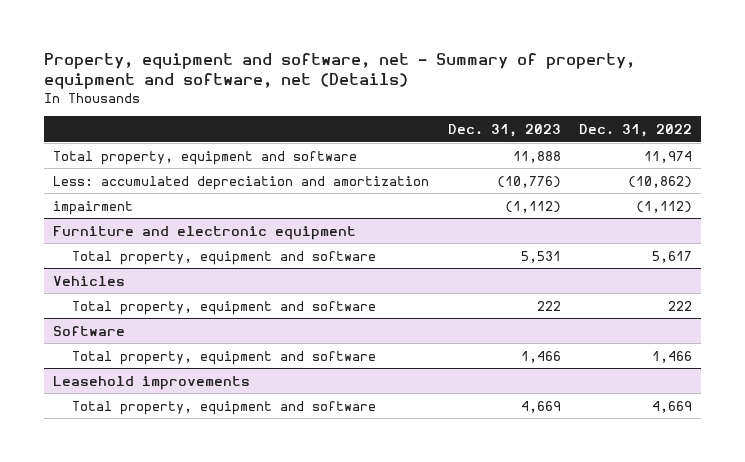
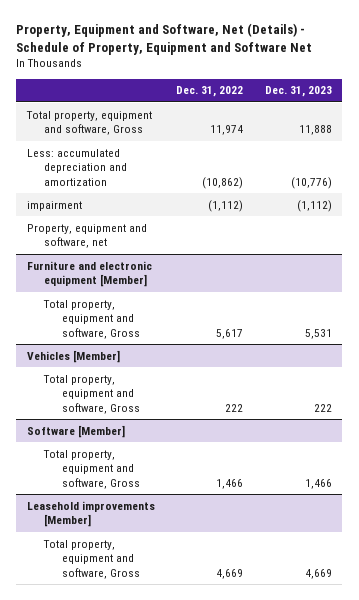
[44,52,636,90] Property, equipment and software, net - Summary of property, equipment and software, net (Details) -> [16,22,313,55] Property, Equipment and Software, Net (Details) - Schedule of Property, Equipment and Software Net
[53,150,358,165] Total property, equipment and software -> [25,110,152,136] Total property, equipment and software, Gross
none -> [26,223,147,249] Property, equipment and software, net
[53,225,357,240] Furniture and electronic equipment -> [26,260,152,288] Furniture and electronic equipment [Member]
[72,250,377,265] Total property, equipment and software -> [43,299,141,339] Total property, equipment and software, Gross
[53,275,126,286] Vehicles -> [26,349,120,363] Vehicles [Member]
[72,300,377,315] Total property, equipment and software -> [43,374,141,414] Total property, equipment and software, Gross
[53,325,126,336] Software -> [26,424,125,438] Software [Member]
[72,350,377,365] Total property, equipment and software -> [43,449,141,489] Total property, equipment and software, Gross
[53,375,251,390] Leasehold improvements -> [26,500,155,528] Leasehold improvements [Member]
[72,400,377,415] Total property, equipment and software -> [43,539,141,579] Total property, equipment and software, Gross

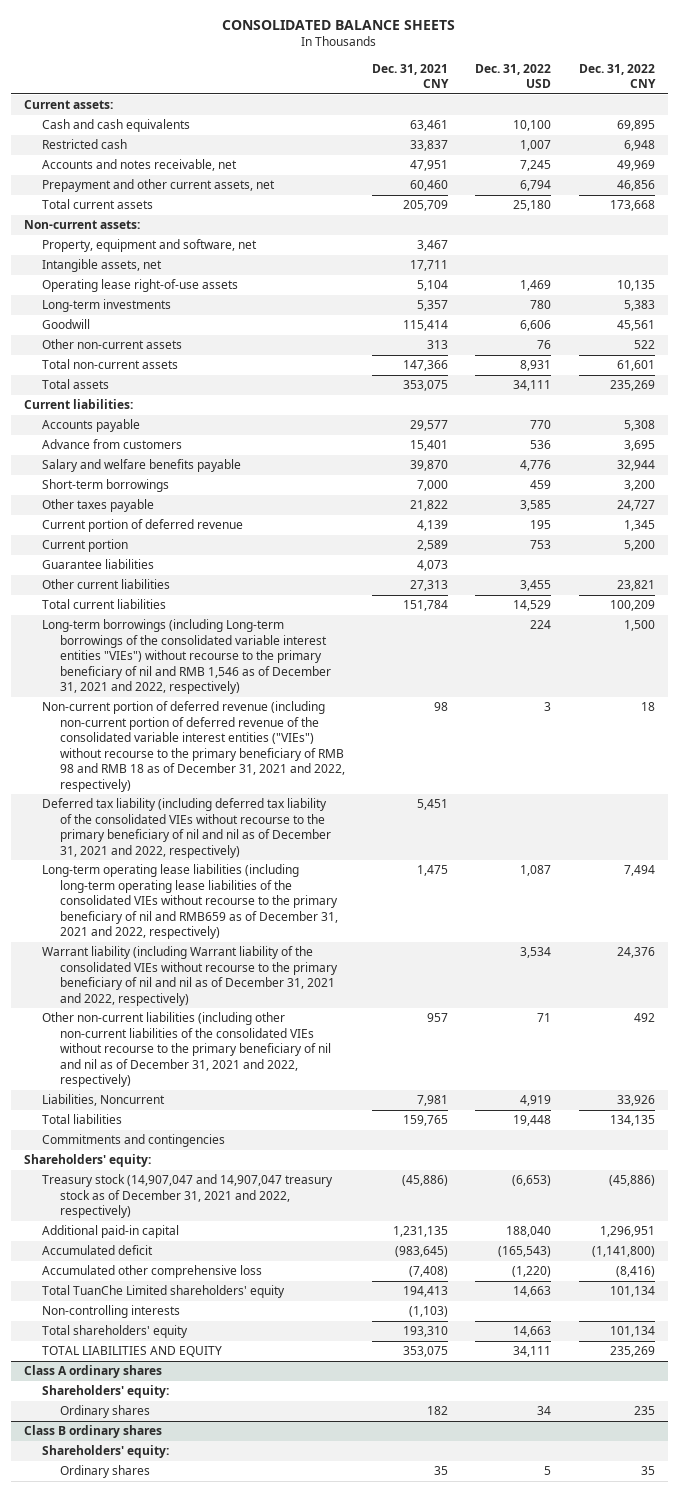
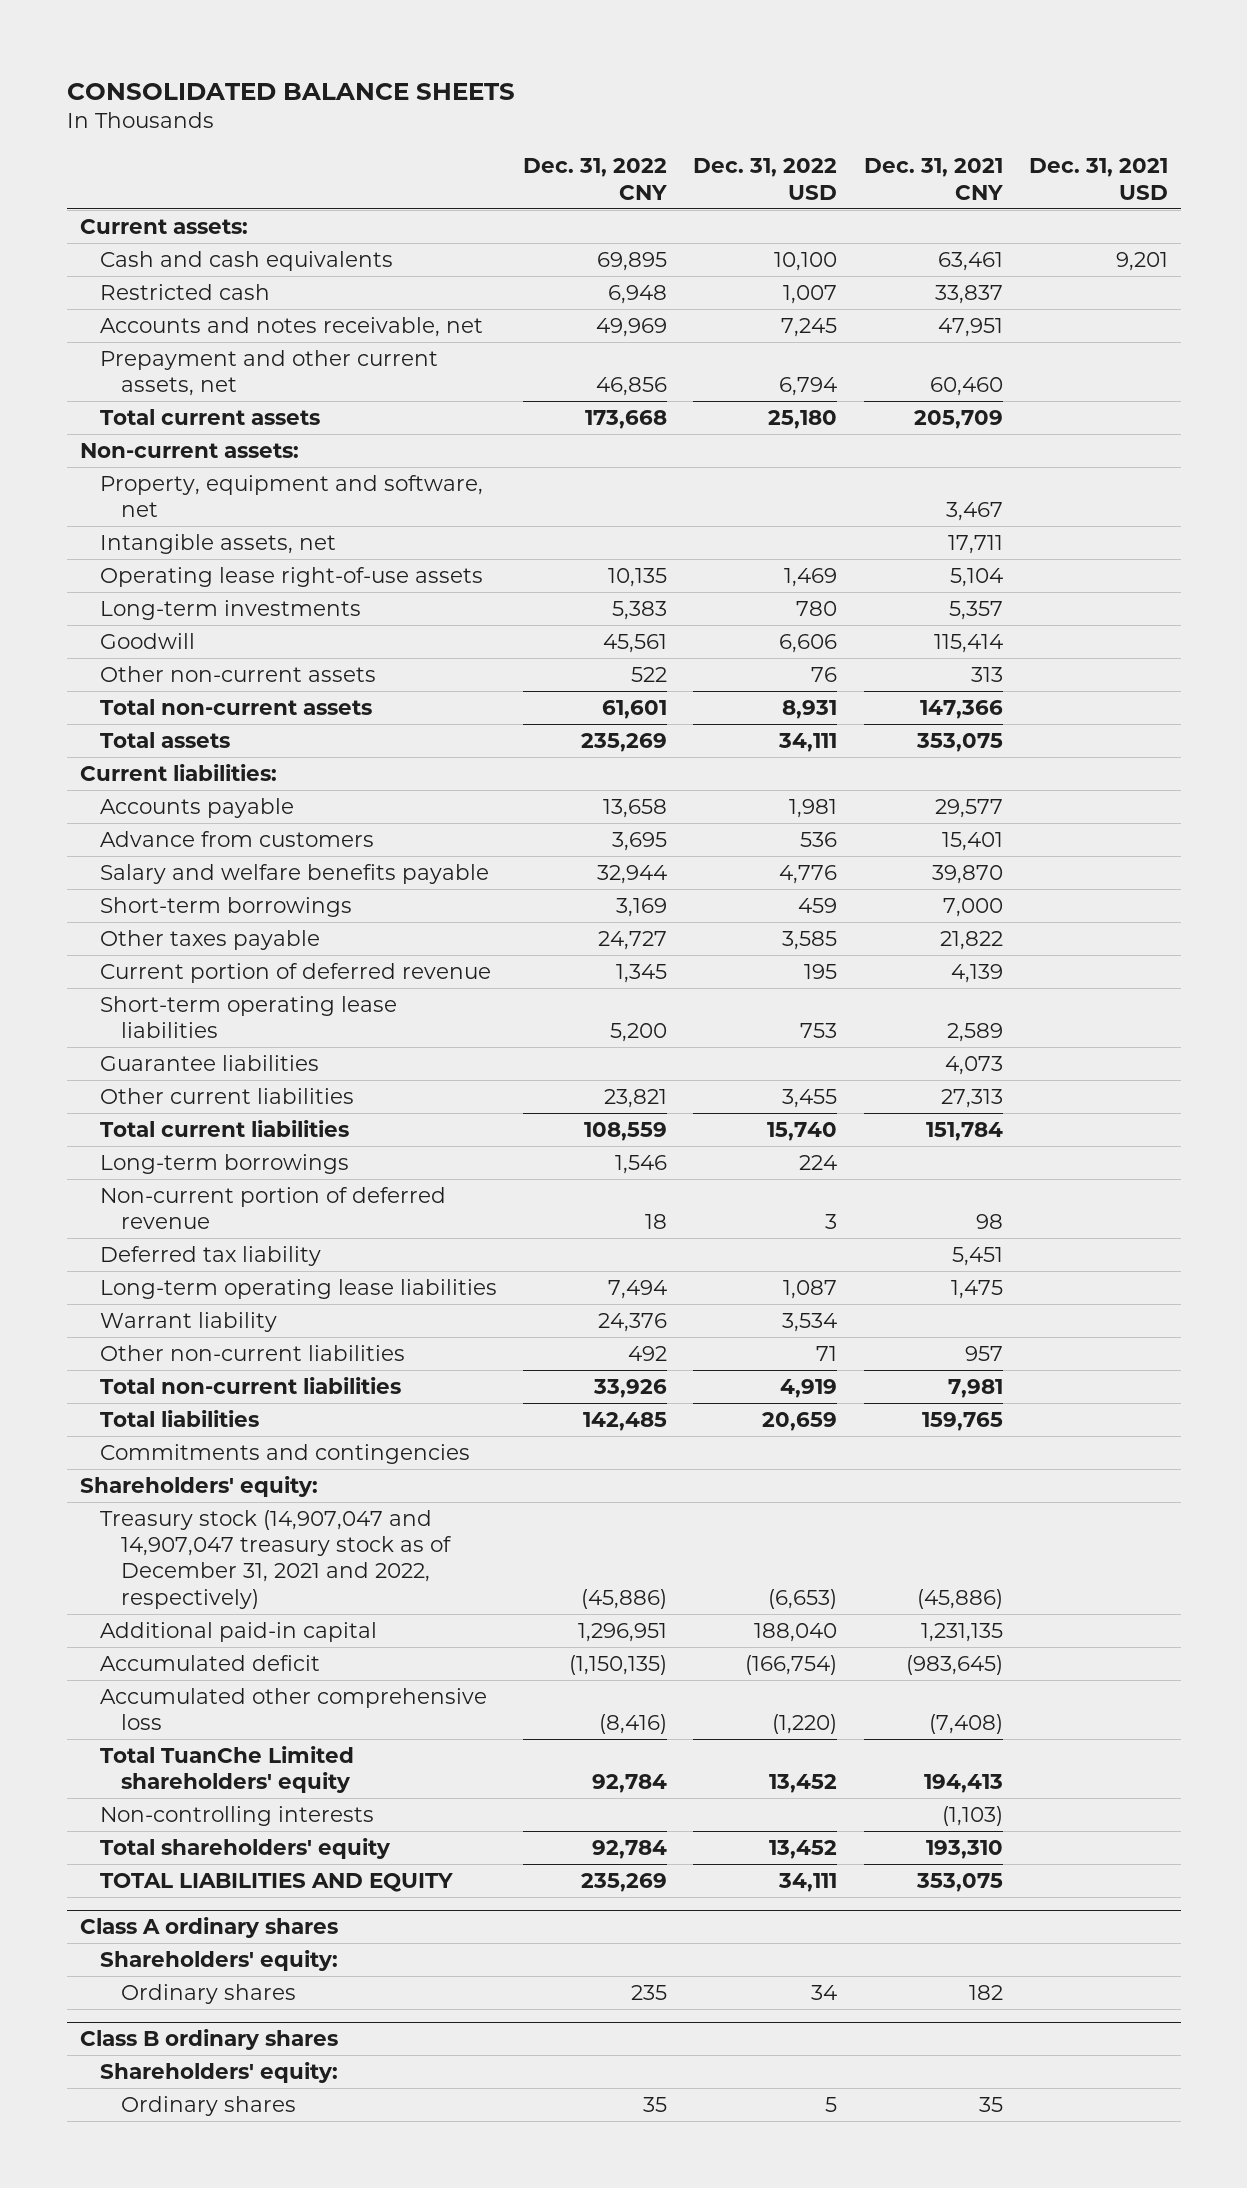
none -> [1028,158,1168,200] Dec. 31, 2021 USD
[530,420,552,430] 770 -> [789,798,838,818] 1,981
[623,420,655,432] 5,308 -> [603,798,668,818] 13,658
[623,480,655,492] 3,200 -> [616,897,668,917] 3,169
[42,539,129,553] Current portion -> [100,995,398,1039] Short-term operating lease liabilities
[42,619,332,695] Long-term borrowings (including Long-term borrowings of the consolidated variable interest entities "VIEs") without recourse to the primary beneficiary of nil and RMB 1,546 as of December 31, 2021 and 2022, respectively) -> none
[513,600,552,612] 14,529 -> [767,1121,838,1141] 15,740
[609,600,655,612] 100,209 -> [584,1121,668,1141] 108,559
none -> [100,1153,350,1174] Long-term borrowings
[42,701,346,792] Non-current portion of deferred revenue (including non-current portion of deferred revenue of the consolidated variable interest entities ("VIEs") without recourse to the primary beneficiary of RMB 98 and RMB 18 as of December 31, 2021 and 2022, respectively) -> [100,1186,447,1230] Non-current portion of deferred revenue
[42,798,332,858] Deferred tax liability (including deferred tax liability of the consolidated VIEs without recourse to the primary beneficiary of nil and nil as of December 31, 2021 and 2022, respectively) -> [100,1245,322,1266] Deferred tax liability
[42,864,339,940] Long-term operating lease liabilities (including long-term operating lease liabilities of the consolidated VIEs without recourse to the primary beneficiary of nil and RMB659 as of December 31, 2021 and 2022, respectively) -> [100,1278,498,1299] Long-term operating lease liabilities
[42,946,339,1006] Warrant liability (including Warrant liability of the consolidated VIEs without recourse to the primary beneficiary of nil and nil as of December 31, 2021 and 2022, respectively) -> [100,1311,278,1332] Warrant liability
[42,1012,332,1088] Other non-current liabilities (including other non-current liabilities of the consolidated VIEs without recourse to the primary beneficiary of nil and nil as of December 31, 2021 and 2022, respectively) -> [100,1344,406,1361] Other non-current liabilities
[42,1094,166,1107] Liabilities, Noncurrent -> [100,1376,402,1394] Total non-current liabilities
[513,1115,552,1127] 19,448 -> [762,1411,838,1431] 20,659
[609,1115,655,1127] 134,135 -> [583,1411,668,1431] 142,485
[498,1246,552,1258] (165,543) -> [745,1654,838,1675] (166,754)
[591,1246,655,1258] (1,141,800) -> [569,1654,668,1675] (1,150,135)
[513,1286,552,1298] 14,663 -> [769,1774,838,1794] 13,452
[609,1286,655,1298] 101,134 -> [592,1774,668,1794] 92,784
[513,1326,552,1338] 14,663 -> [769,1839,838,1859] 13,452
[609,1326,655,1338] 101,134 -> [592,1839,668,1859] 92,784

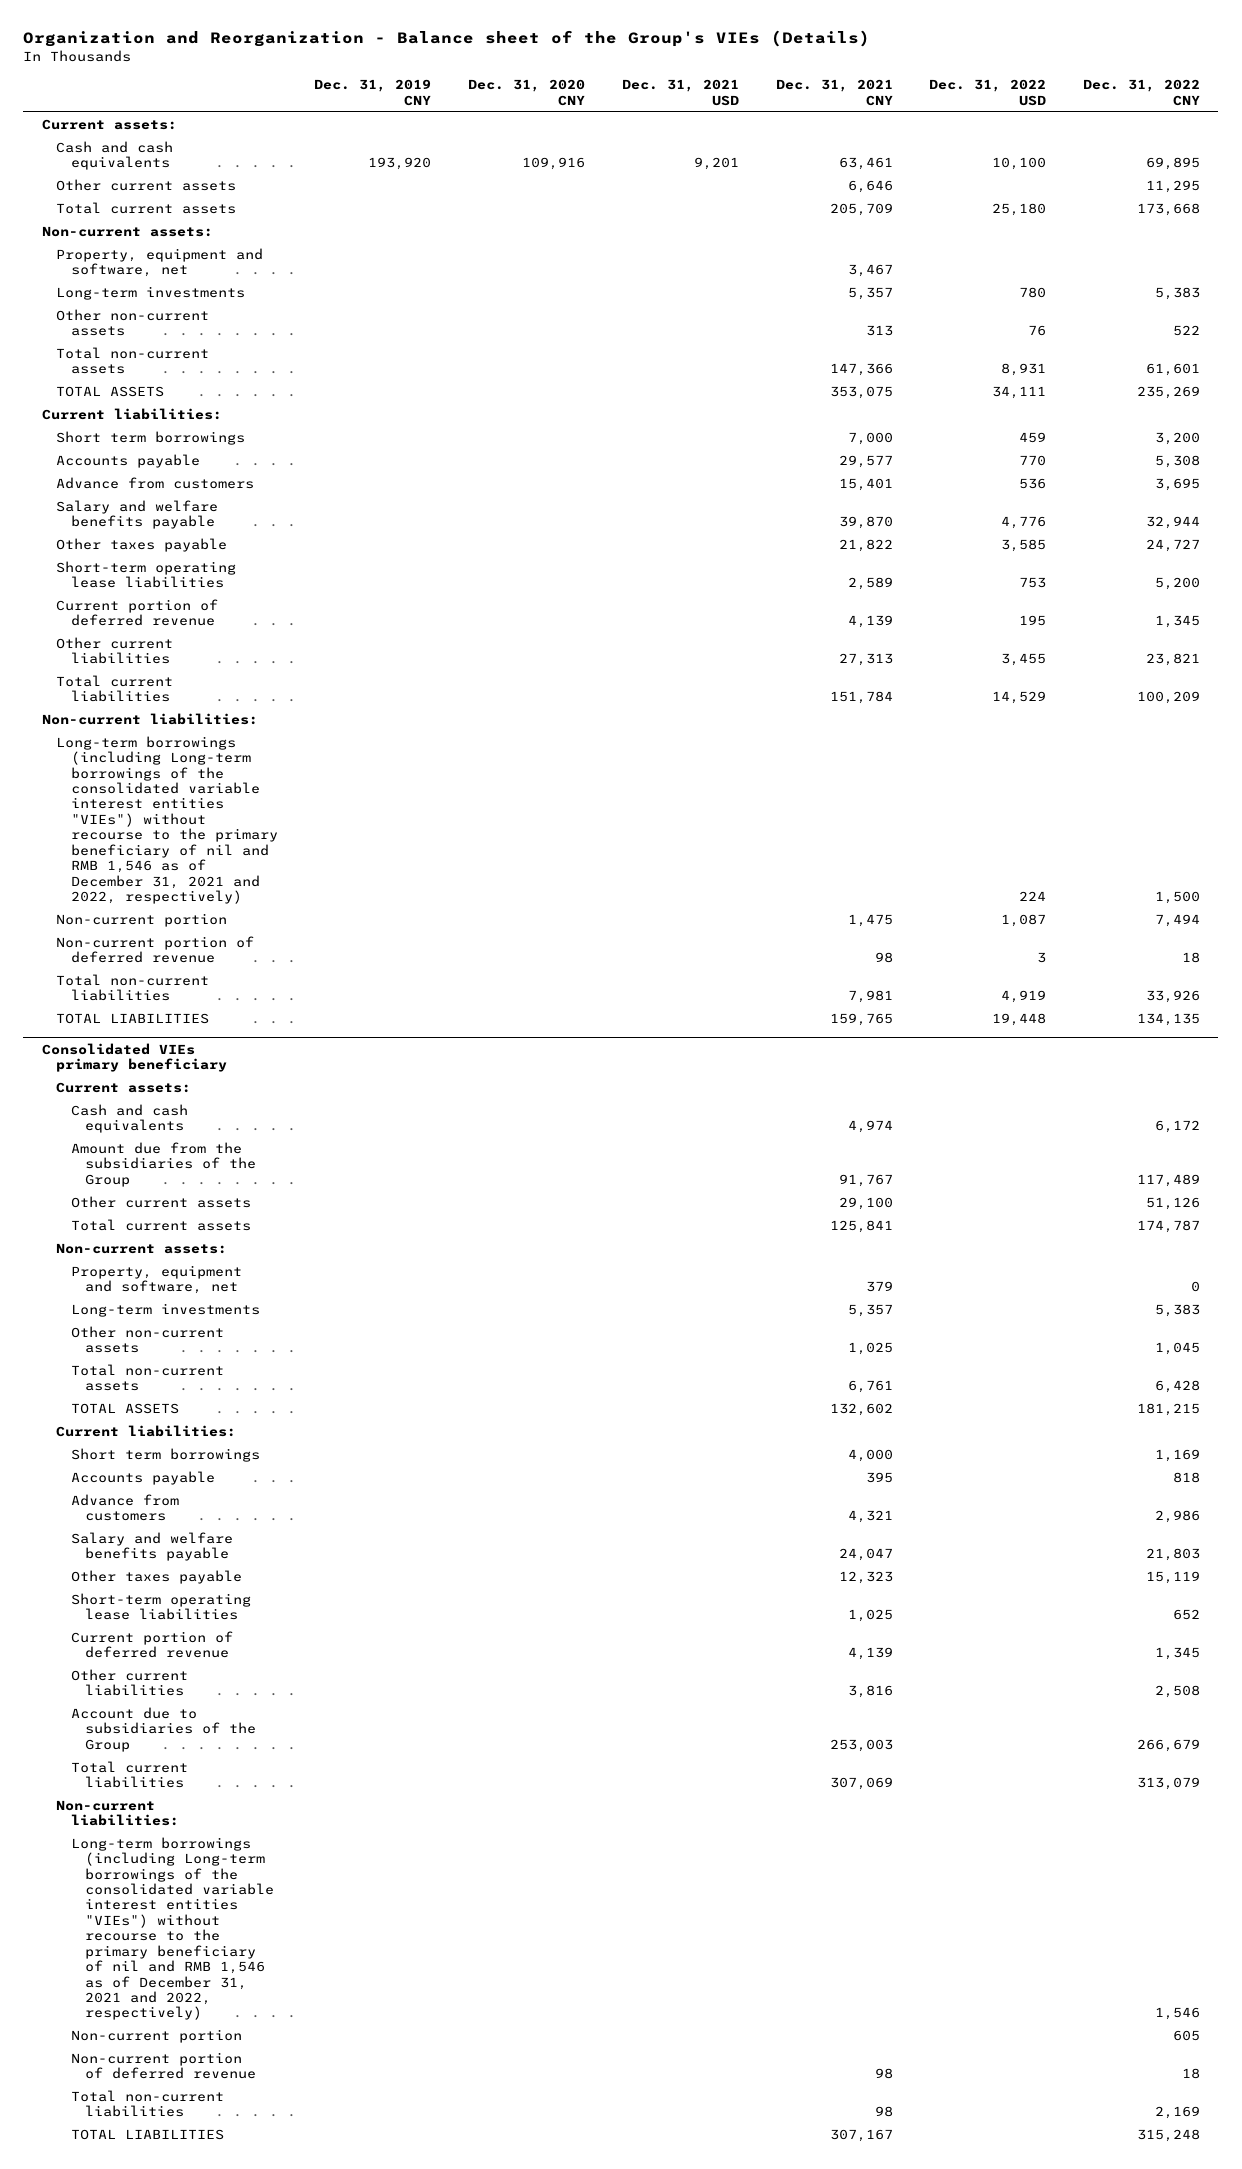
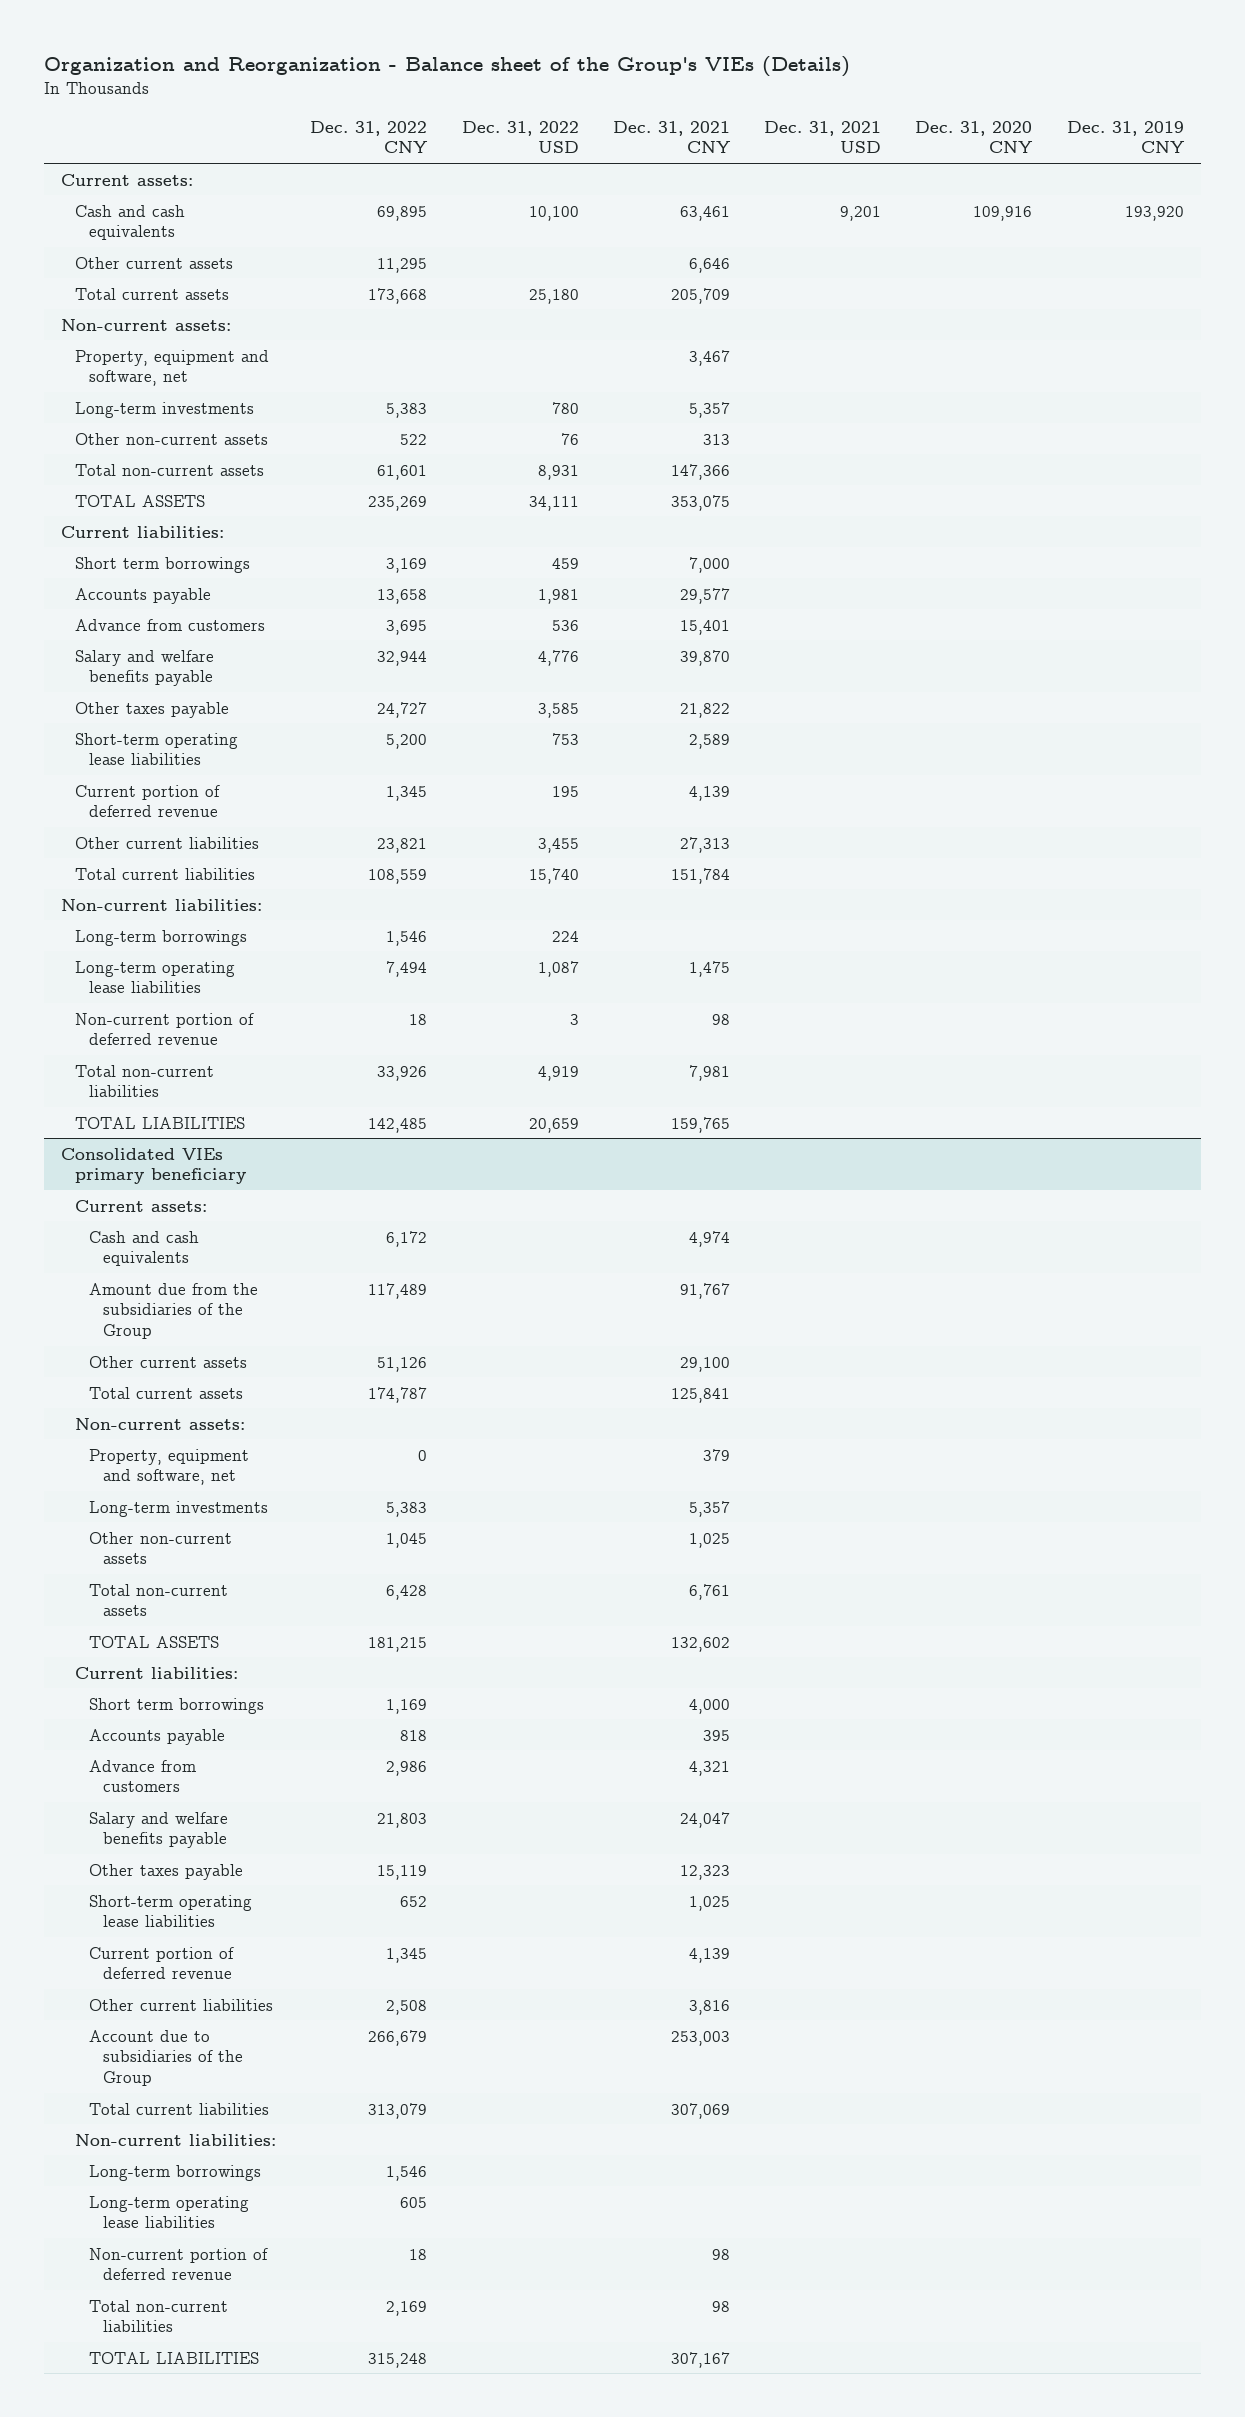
[1154,431,1200,445] 3,200 -> [386,557,428,573] 3,169
[1019,454,1047,466] 770 -> [537,588,579,604] 1,981
[1154,454,1200,468] 5,308 -> [377,588,428,604] 13,658
[992,691,1047,705] 14,529 -> [528,867,579,884] 15,740
[1136,691,1200,705] 100,209 -> [368,868,428,884] 108,559
[56,735,278,904] Long-term borrowings (including Long-term borrowings of the consolidated variable interest entities "VIEs") without recourse to the primary beneficiary of nil and RMB 1,546 as of December 31, 2021 and 2022, respectively) -> none
none -> [75,929,248,946] Long-term borrowings
[56,912,228,927] Non-current portion -> [75,960,236,994] Long-term operating lease liabilities
[992,1012,1047,1026] 19,448 -> [528,1117,579,1133] 20,659
[1136,1012,1200,1026] 134,135 -> [368,1117,428,1133] 142,485
[70,1836,275,2021] Long-term borrowings (including Long-term borrowings of the consolidated variable interest entities "VIEs") without recourse to the primary beneficiary of nil and RMB 1,546 as of December 31, 2021 and 2022, respectively) -> [88,2164,261,2181] Long-term borrowings
[70,2028,242,2043] Non-current portion -> [88,2195,249,2229] Long-term operating lease liabilities

